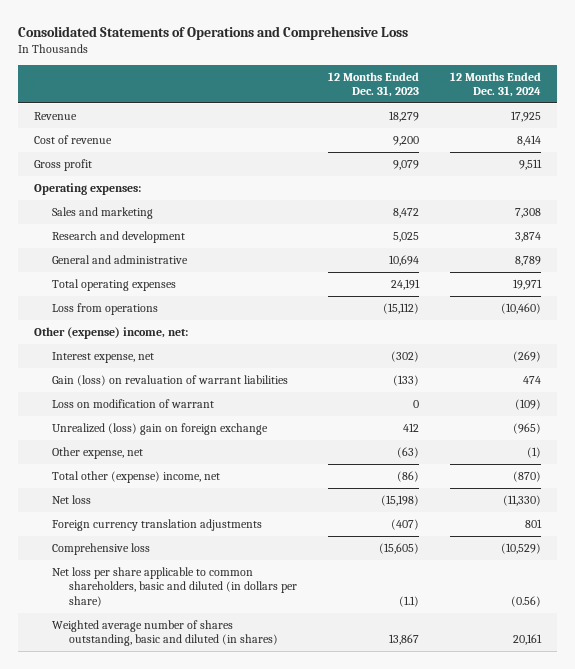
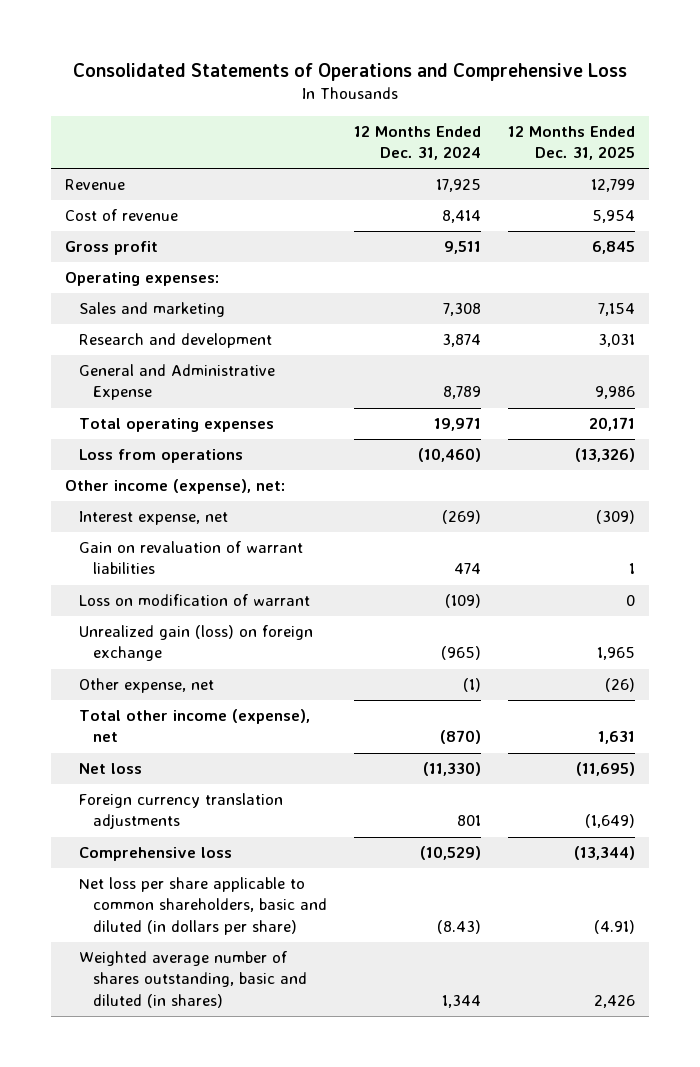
[328,71,420,98] 12 Months Ended Dec. 31, 2023 -> none
none -> [508,125,636,161] 12 Months Ended Dec. 31, 2025
[51,254,188,264] General and administrative -> [78,364,275,401] General and Administrative Expense
[33,326,188,339] Other (expense) income, net: -> [64,479,285,495] Other income (expense), net:
[51,374,288,386] Gain (loss) on revaluation of warrant liabilities -> [78,541,303,575] Gain on revaluation of warrant liabilities
[51,422,268,435] Unrealized (loss) gain on foreign exchange -> [78,625,313,662] Unrealized gain (loss) on foreign exchange
[51,470,220,483] Total other (expense) income, net -> [78,709,310,743] Total other income (expense), net
[511,595,542,607] (0.56) -> [437,919,482,934] (8.43)
[513,634,543,646] 20,161 -> [442,994,482,1008] 1,344

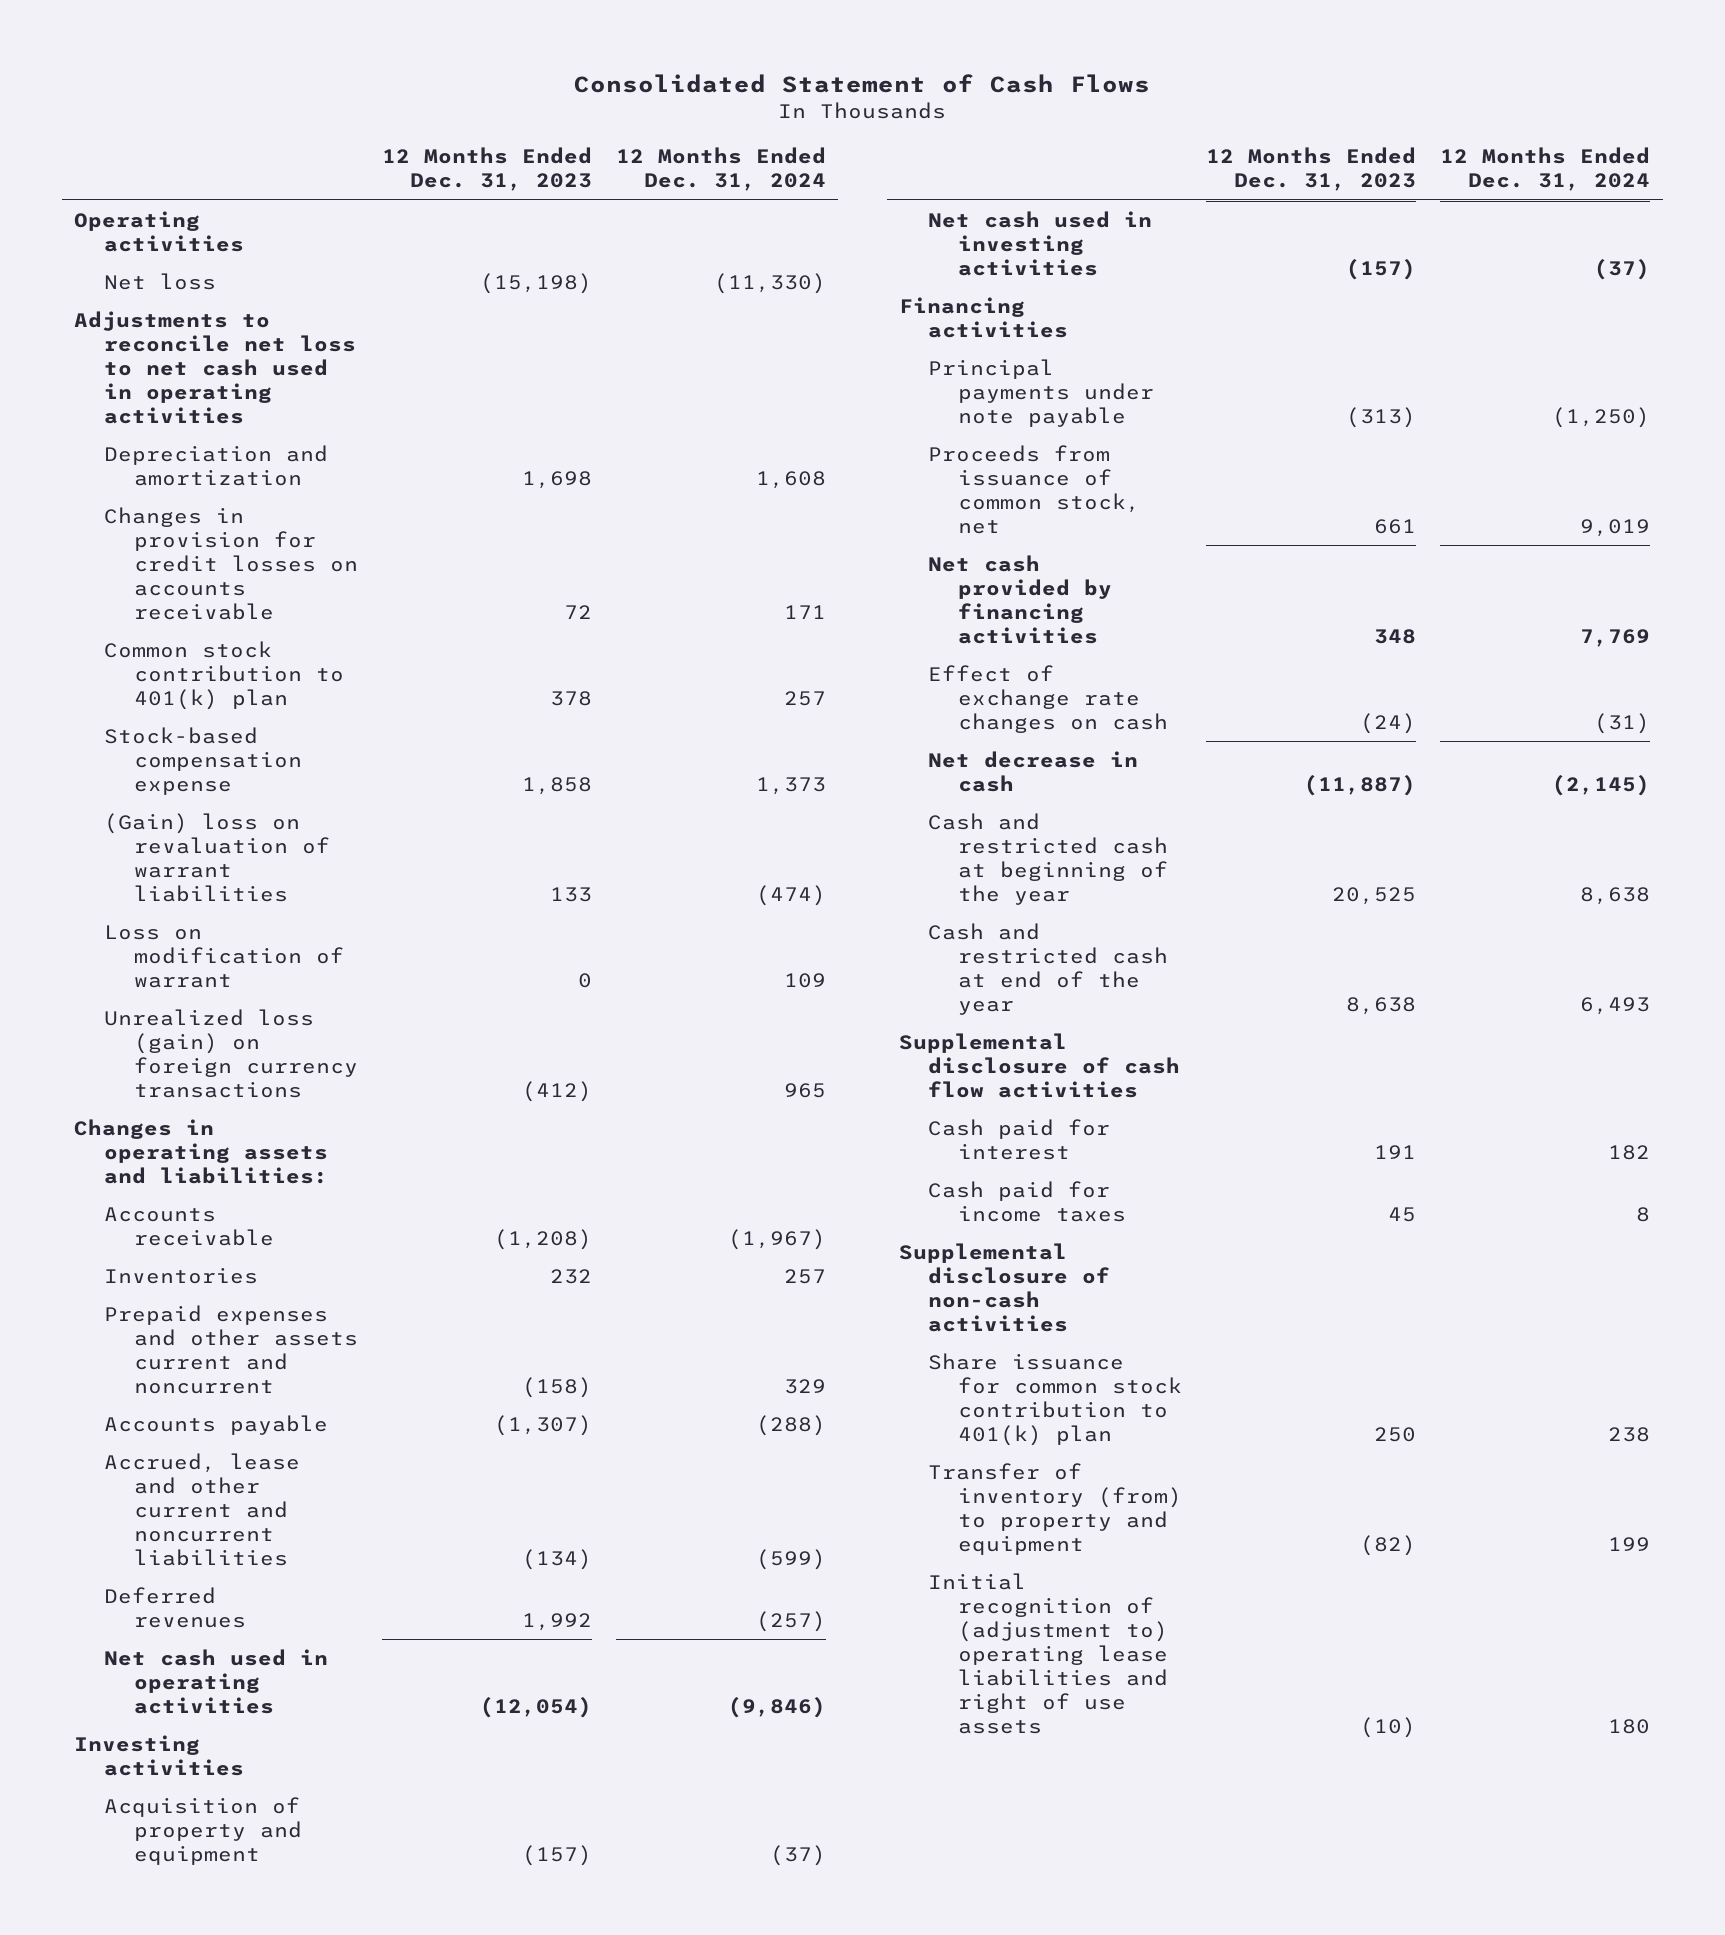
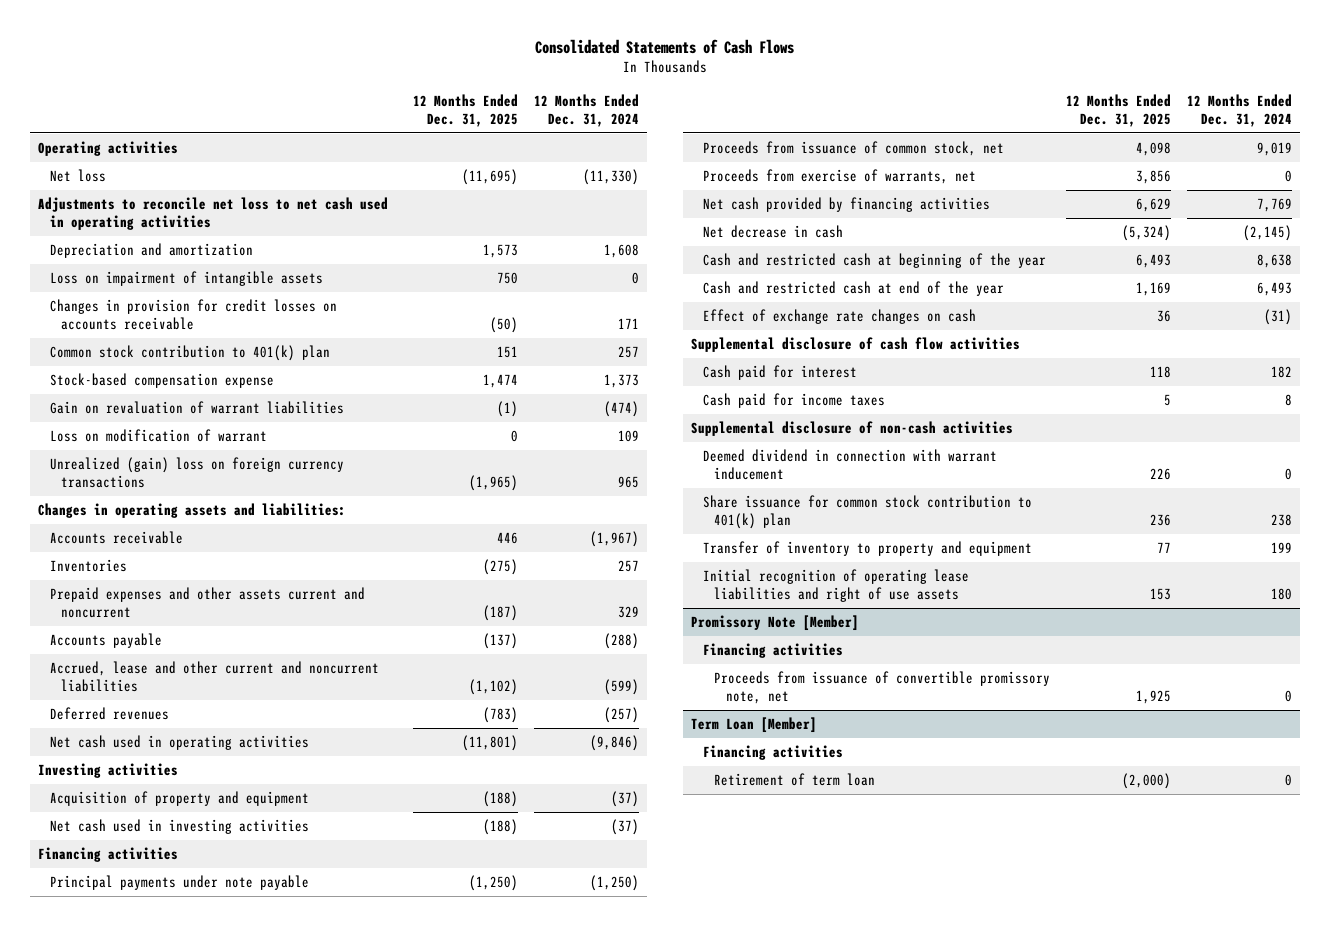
[574,74,1151,94] Consolidated Statement of Cash Flows -> [535,38,795,54] Consolidated Statements of Cash Flows
[381,147,592,192] 12 Months Ended Dec. 31, 2023 -> none
none -> [413,93,519,127] 12 Months Ended Dec. 31, 2025
none -> [49,270,323,286] Loss on impairment of intangible assets
[103,812,330,903] (Gain) loss on revaluation of warrant liabilities -> [49,400,344,414] Gain on revaluation of warrant liabilities
[103,1008,358,1099] Unrealized loss (gain) on foreign currency transactions -> [49,456,344,489] Unrealized (gain) loss on foreign currency transactions
none -> [702,168,976,184] Proceeds from exercise of warrants, net
[928,664,1169,733] Effect of exchange rate changes on cash -> [702,308,976,324] Effect of exchange rate changes on cash
none -> [702,448,997,481] Deemed dividend in connection with warrant inducement
[928,1462,1183,1556] Transfer of inventory (from) to property and equipment -> [702,540,1032,556] Transfer of inventory to property and equipment
[928,1572,1169,1735] Initial recognition of (adjustment to) operating lease liabilities and right of use assets -> [702,568,969,603] Initial recognition of operating lease liabilities and right of use assets
none -> [691,614,860,631] Promissory Note [Member]
none -> [702,642,843,658] Financing activities
none -> [714,670,1051,705] Proceeds from issuance of convertible promissory note, net
none -> [691,716,818,733] Term Loan [Member]
none -> [702,744,843,760] Financing activities
none -> [714,772,876,786] Retirement of term loan

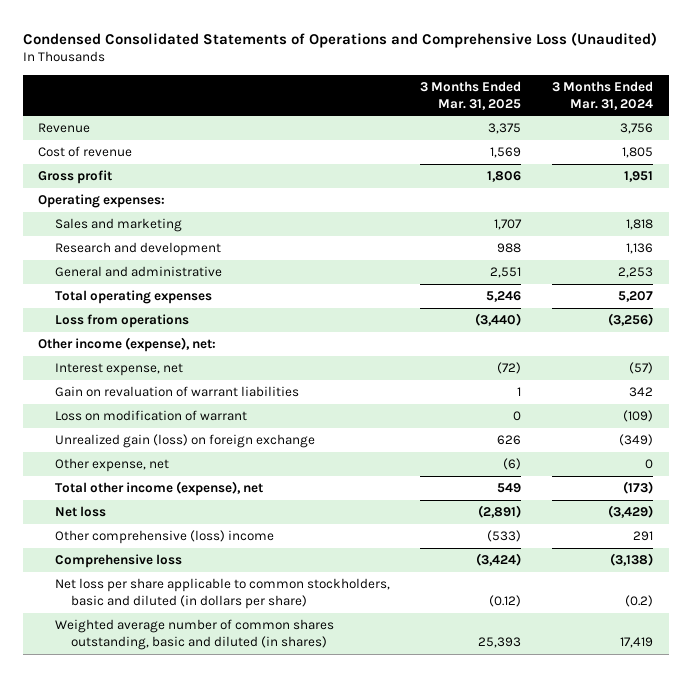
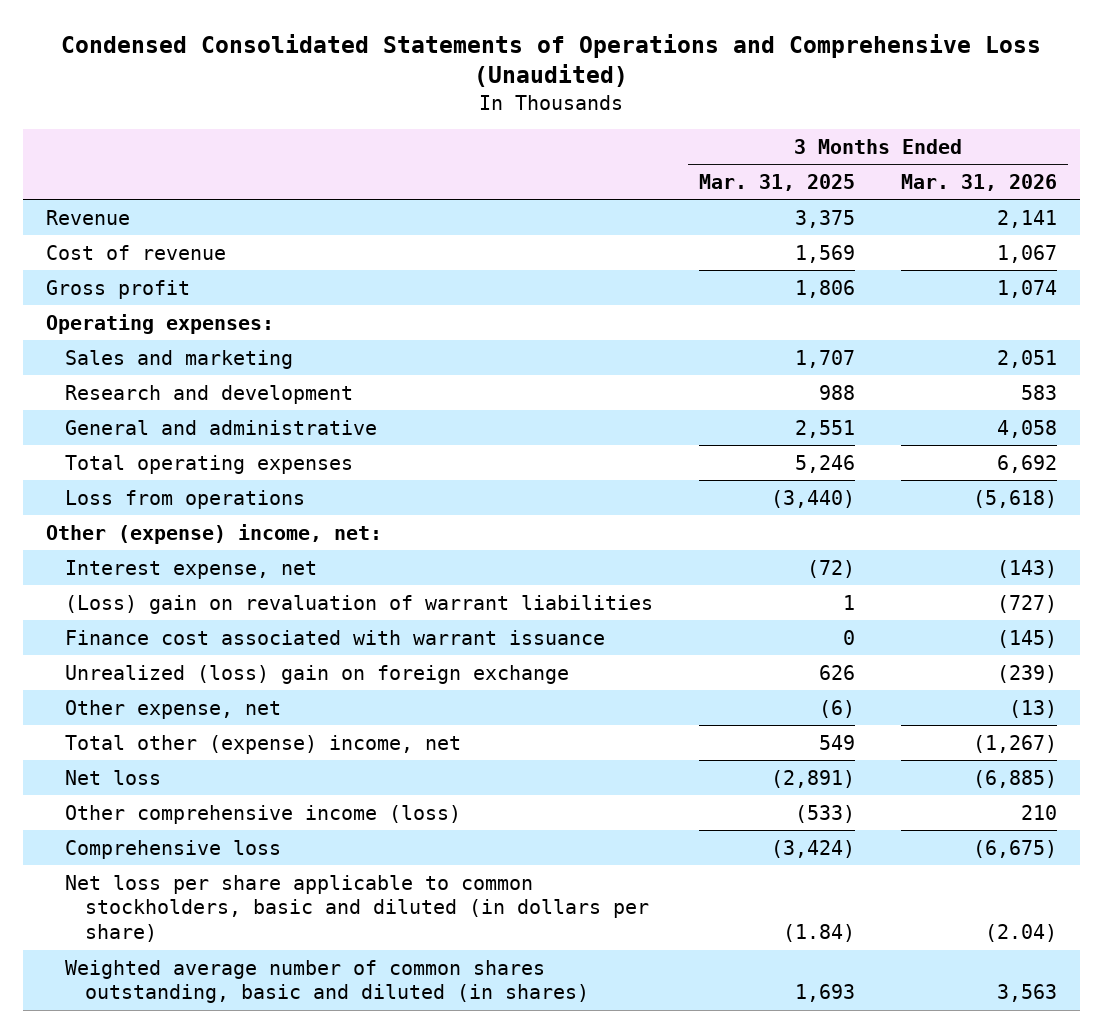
[552,80,654,110] 3 Months Ended Mar. 31, 2024 -> none
none -> [900,173,1057,191] Mar. 31, 2026
[38,337,217,353] Other income (expense), net: -> [45,523,382,544] Other (expense) income, net:
[54,410,247,422] Loss on modification of warrant -> none
[54,386,299,398] Gain on revaluation of warrant liabilities -> [65,594,654,614] (Loss) gain on revaluation of warrant liabilities
none -> [65,629,606,645] Finance cost associated with warrant issuance
[54,434,315,449] Unrealized gain (loss) on foreign exchange -> [65,664,570,684] Unrealized (loss) gain on foreign exchange
[54,481,263,497] Total other income (expense), net -> [65,734,462,754] Total other (expense) income, net
[54,530,274,545] Other comprehensive (loss) income -> [65,804,462,824] Other comprehensive income (loss)
[489,594,522,607] (0.12) -> [782,924,855,943] (1.84)
[478,636,522,648] 25,393 -> [794,984,855,1003] 1,693

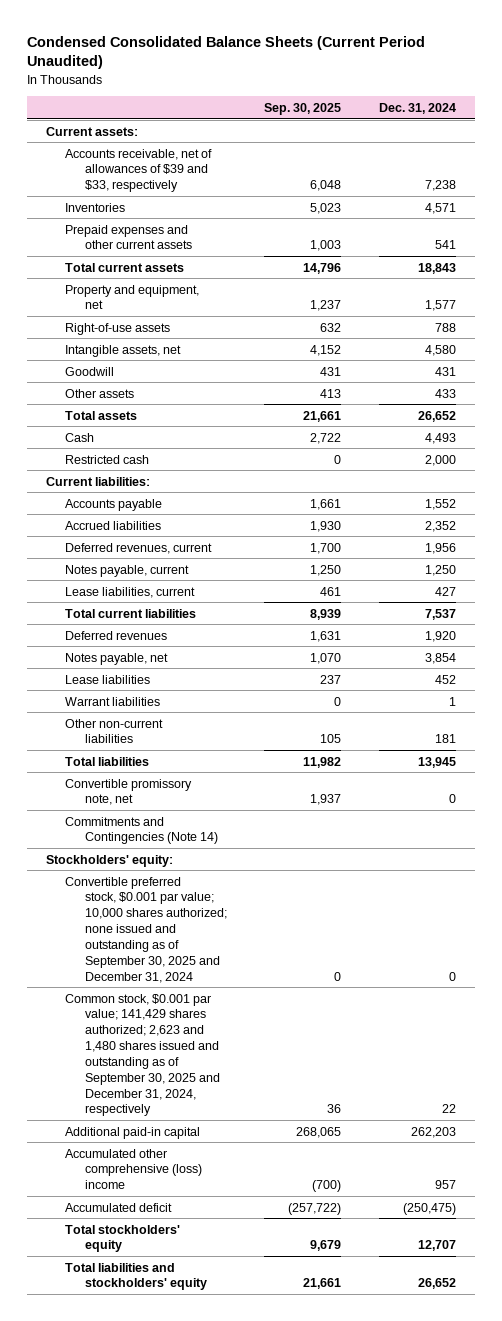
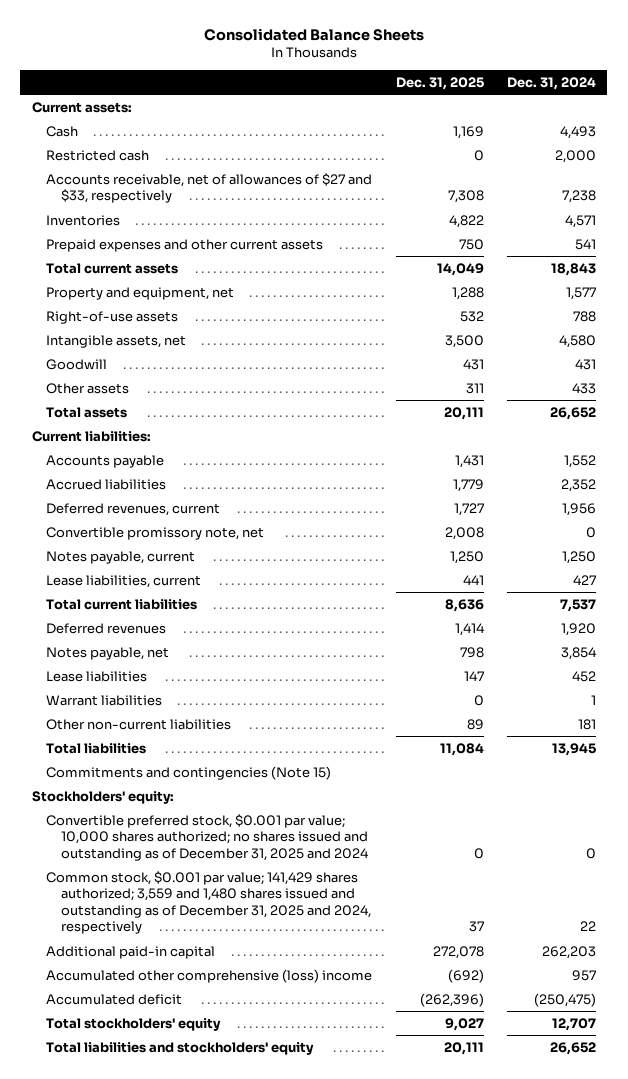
[26,35,425,70] Condensed Consolidated Balance Sheets (Current Period Unaudited) -> [203,27,424,41] Consolidated Balance Sheets
[264,102,342,115] Sep. 30, 2025 -> none
none -> [395,76,484,90] Dec. 31, 2025
[65,432,95,442] Cash -> [46,125,79,137] Cash
[65,454,150,464] Restricted cash -> [46,149,150,161] Restricted cash
[65,148,213,193] Accounts receivable, net of allowances of $39 and $33, respectively -> [46,172,373,204] Accounts receivable, net of allowances of $27 and $33, respectively
[65,778,193,806] Convertible promissory note, net -> [46,526,265,540] Convertible promissory note, net
[65,816,218,845] Commitments and Contingencies (Note 14) -> [46,765,332,780] Commitments and contingencies (Note 15)
[65,876,227,983] Convertible preferred stock, $0.001 par value; 10,000 shares authorized; none issued and outstanding as of September 30, 2025 and December 31, 2024 -> [46,813,369,861] Convertible preferred stock, $0.001 par value; 10,000 shares authorized; no shares issued and outstanding as of December 31, 2025 and 2024
[65,993,220,1117] Common stock, $0.001 par value; 141,429 shares authorized; 2,623 and 1,480 shares issued and outstanding as of September 30, 2025 and December 31, 2024, respectively -> [46,870,372,935] Common stock, $0.001 par value; 141,429 shares authorized; 3,559 and 1,480 shares issued and outstanding as of December 31, 2025 and 2024, respectively

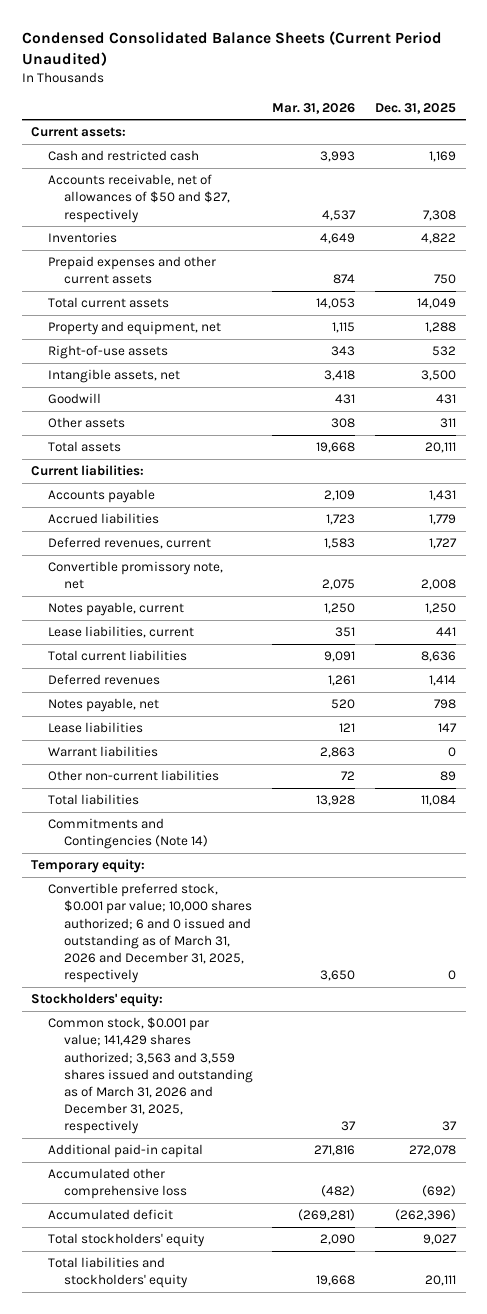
[203,27,424,41] Consolidated Balance Sheets -> [21,30,442,66] Condensed Consolidated Balance Sheets (Current Period Unaudited)
[506,76,596,90] Dec. 31, 2024 -> none
none -> [272,102,356,114] Mar. 31, 2026
[46,149,150,161] Restricted cash -> none
[46,125,79,137] Cash -> [47,150,199,162] Cash and restricted cash
[46,172,373,204] Accounts receivable, net of allowances of $27 and $33, respectively -> [47,174,231,223] Accounts receivable, net of allowances of $50 and $27, respectively
[46,765,332,780] Commitments and contingencies (Note 15) -> [47,818,209,850] Commitments and Contingencies (Note 14)
none -> [31,859,146,874] Temporary equity:
none -> [47,883,253,984] Convertible preferred stock, $0.001 par value; 10,000 shares authorized; 6 and 0 issued and outstanding as of March 31, 2026 and December 31, 2025, respectively
[46,813,369,861] Convertible preferred stock, $0.001 par value; 10,000 shares authorized; no shares issued and outstanding as of December 31, 2025 and 2024 -> none
[46,870,372,935] Common stock, $0.001 par value; 141,429 shares authorized; 3,559 and 1,480 shares issued and outstanding as of December 31, 2025 and 2024, respectively -> [47,1017,254,1135] Common stock, $0.001 par value; 141,429 shares authorized; 3,563 and 3,559 shares issued and outstanding as of March 31, 2026 and December 31, 2025, respectively
[46,968,373,983] Accumulated other comprehensive (loss) income -> [47,1168,188,1200] Accumulated other comprehensive loss

